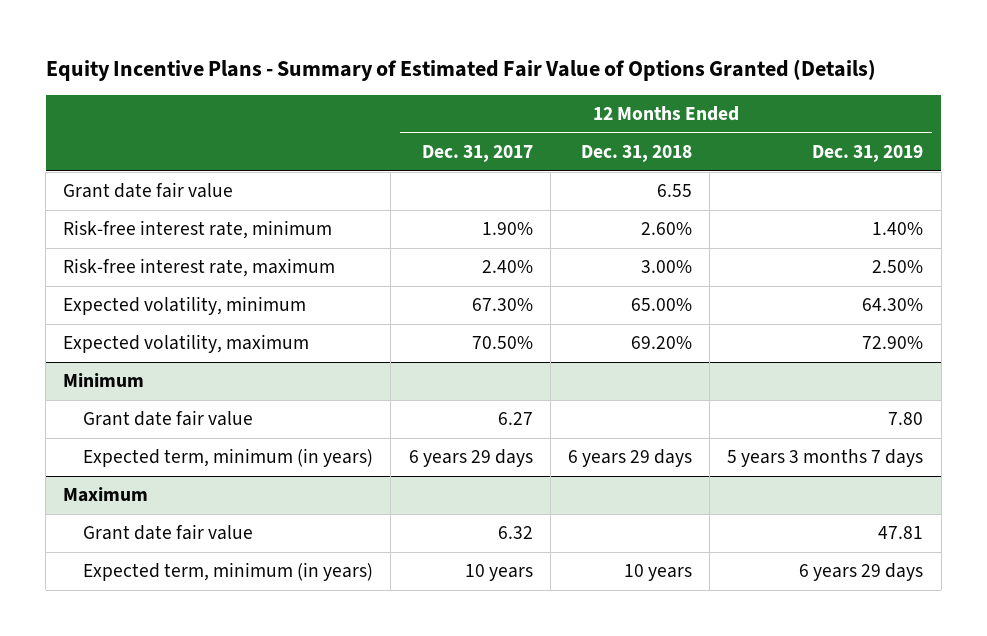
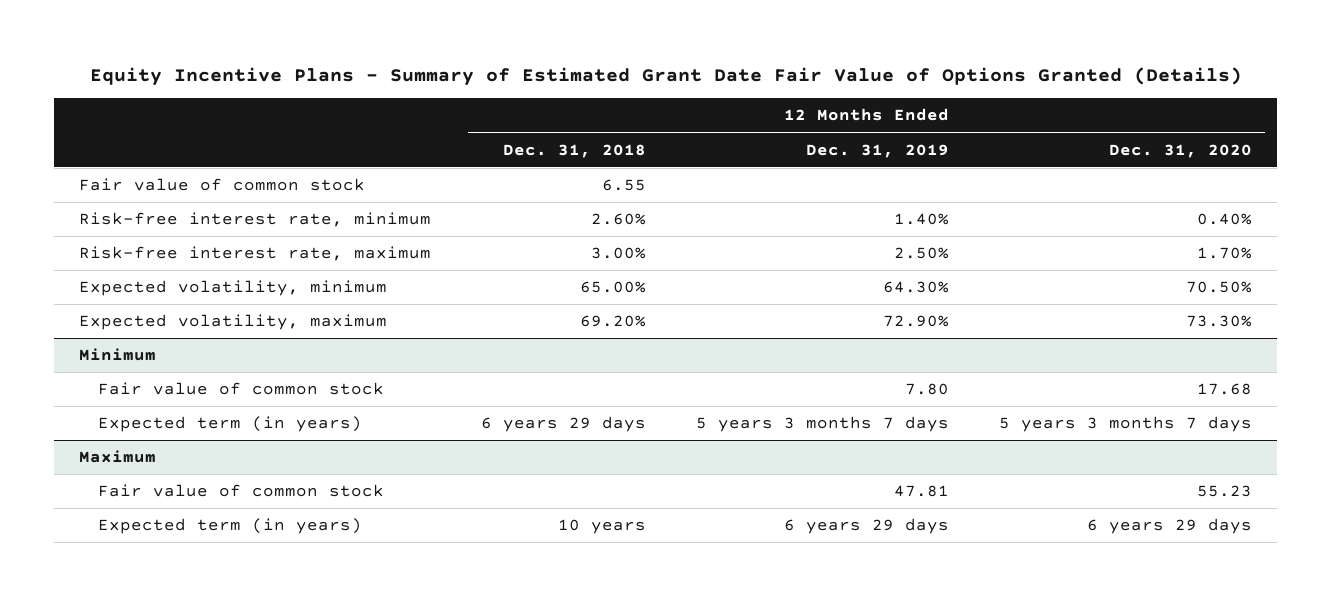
[45,58,876,81] Equity Incentive Plans - Summary of Estimated Fair Value of Options Granted (Details) -> [89,66,1242,86] Equity Incentive Plans - Summary of Estimated Grant Date Fair Value of Options Granted (Details)
[421,145,533,163] Dec. 31, 2017 -> none
none -> [1109,143,1253,158] Dec. 31, 2020
[63,182,234,199] Grant date fair value -> [78,178,365,192] Fair value of common stock
[83,410,254,427] Grant date fair value -> [98,382,385,396] Fair value of common stock
[83,448,374,468] Expected term, minimum (in years) -> [98,416,363,433] Expected term (in years)
[83,524,254,541] Grant date fair value -> [98,484,385,498] Fair value of common stock
[83,562,374,582] Expected term, minimum (in years) -> [98,518,363,535] Expected term (in years)

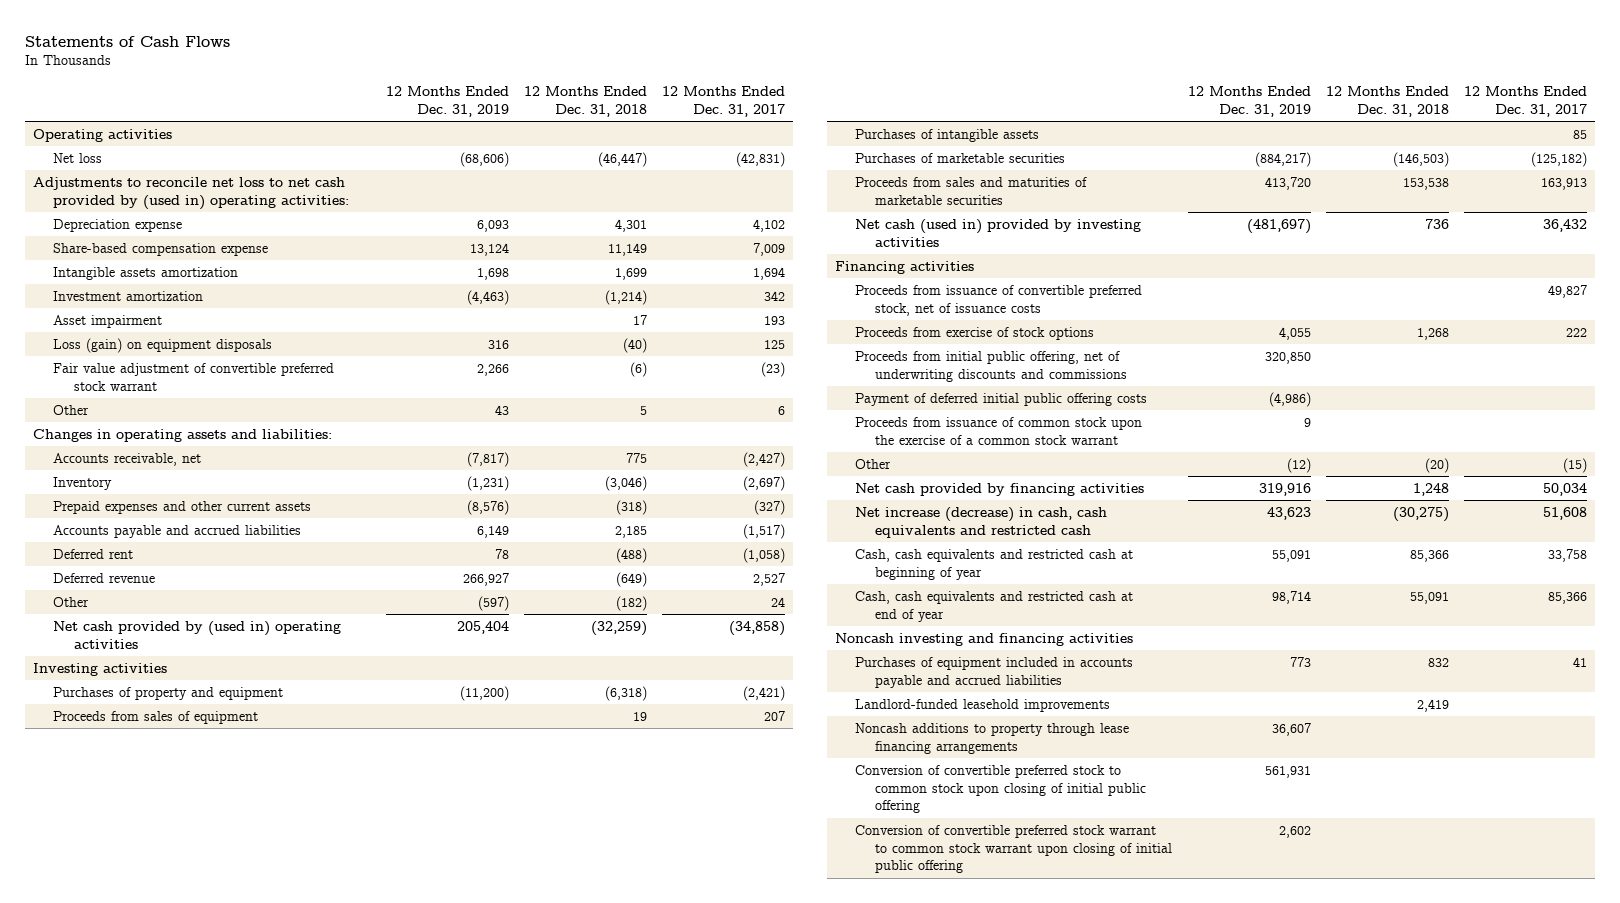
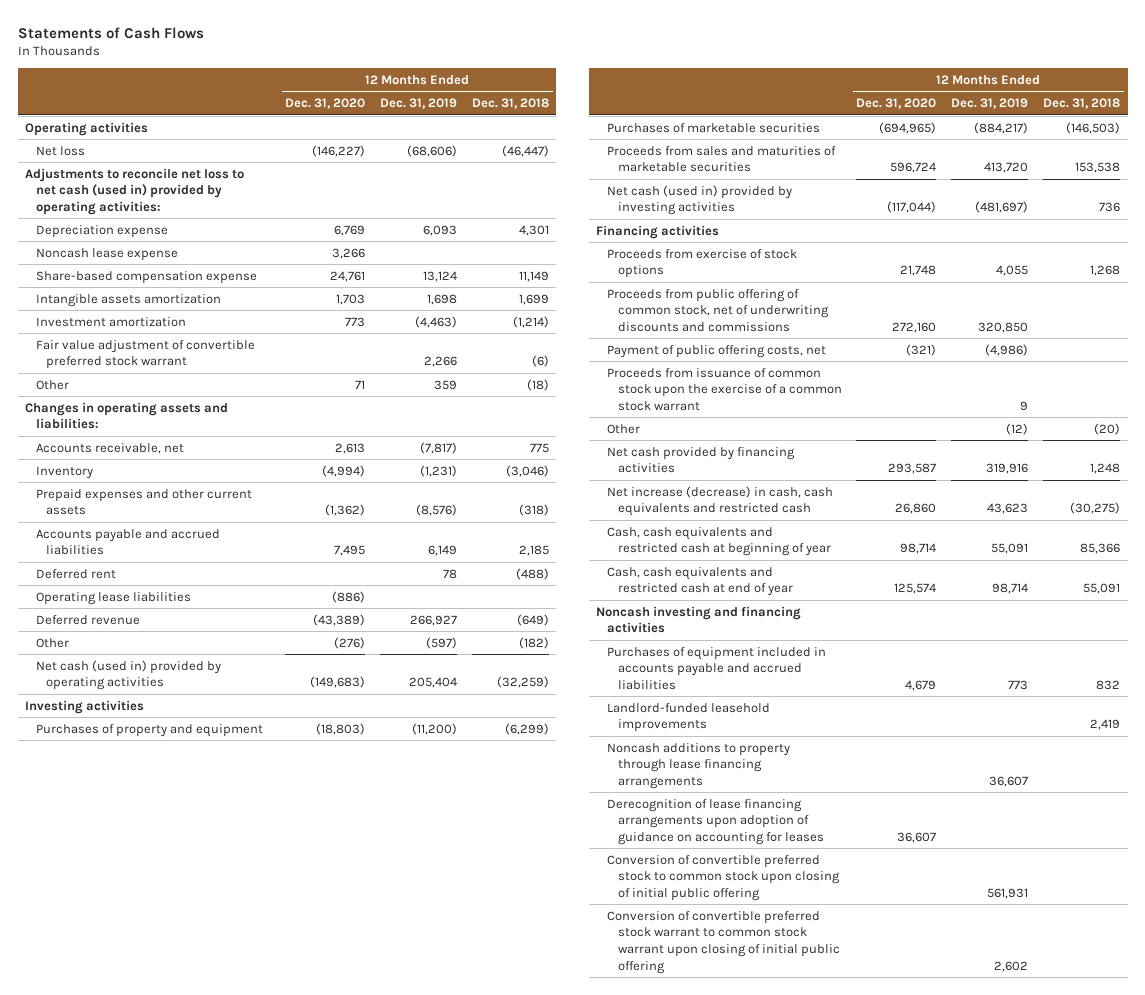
[662,86,786,117] 12 Months Ended Dec. 31, 2017 -> none
none -> [285,98,366,110] Dec. 31, 2020
[32,176,350,210] Adjustments to reconcile net loss to net cash provided by (used in) operating activities: -> [25,167,245,216] Adjustments to reconcile net loss to net cash (used in) provided by operating activities:
none -> [35,247,178,261] Noncash lease expense
[53,314,163,328] Asset impairment -> none
[53,337,273,353] Loss (gain) on equipment disposals -> none
[494,404,509,415] 43 -> [434,379,458,390] 359
[639,405,647,415] 5 -> [526,378,549,391] (18)
none -> [35,591,191,605] Operating lease liabilities
[53,620,342,649] Net cash provided by (used in) operating activities -> [35,659,221,691] Net cash (used in) provided by operating activities
[53,710,259,724] Proceeds from sales of equipment -> none
[855,128,1040,142] Purchases of intangible assets -> none
[604,685,647,701] (6,318) -> [504,722,549,735] (6,299)
[855,284,1143,316] Proceeds from issuance of convertible preferred stock, net of issuance costs -> none
[855,350,1128,382] Proceeds from initial public offering, net of underwriting discounts and commissions -> [606,288,829,333] Proceeds from public offering of common stock, net of underwriting discounts and commissions
[855,392,1148,406] Payment of deferred initial public offering costs -> [606,344,826,358] Payment of public offering costs, net
none -> [606,798,824,846] Derecognition of lease financing arrangements upon adoption of guidance on accounting for leases

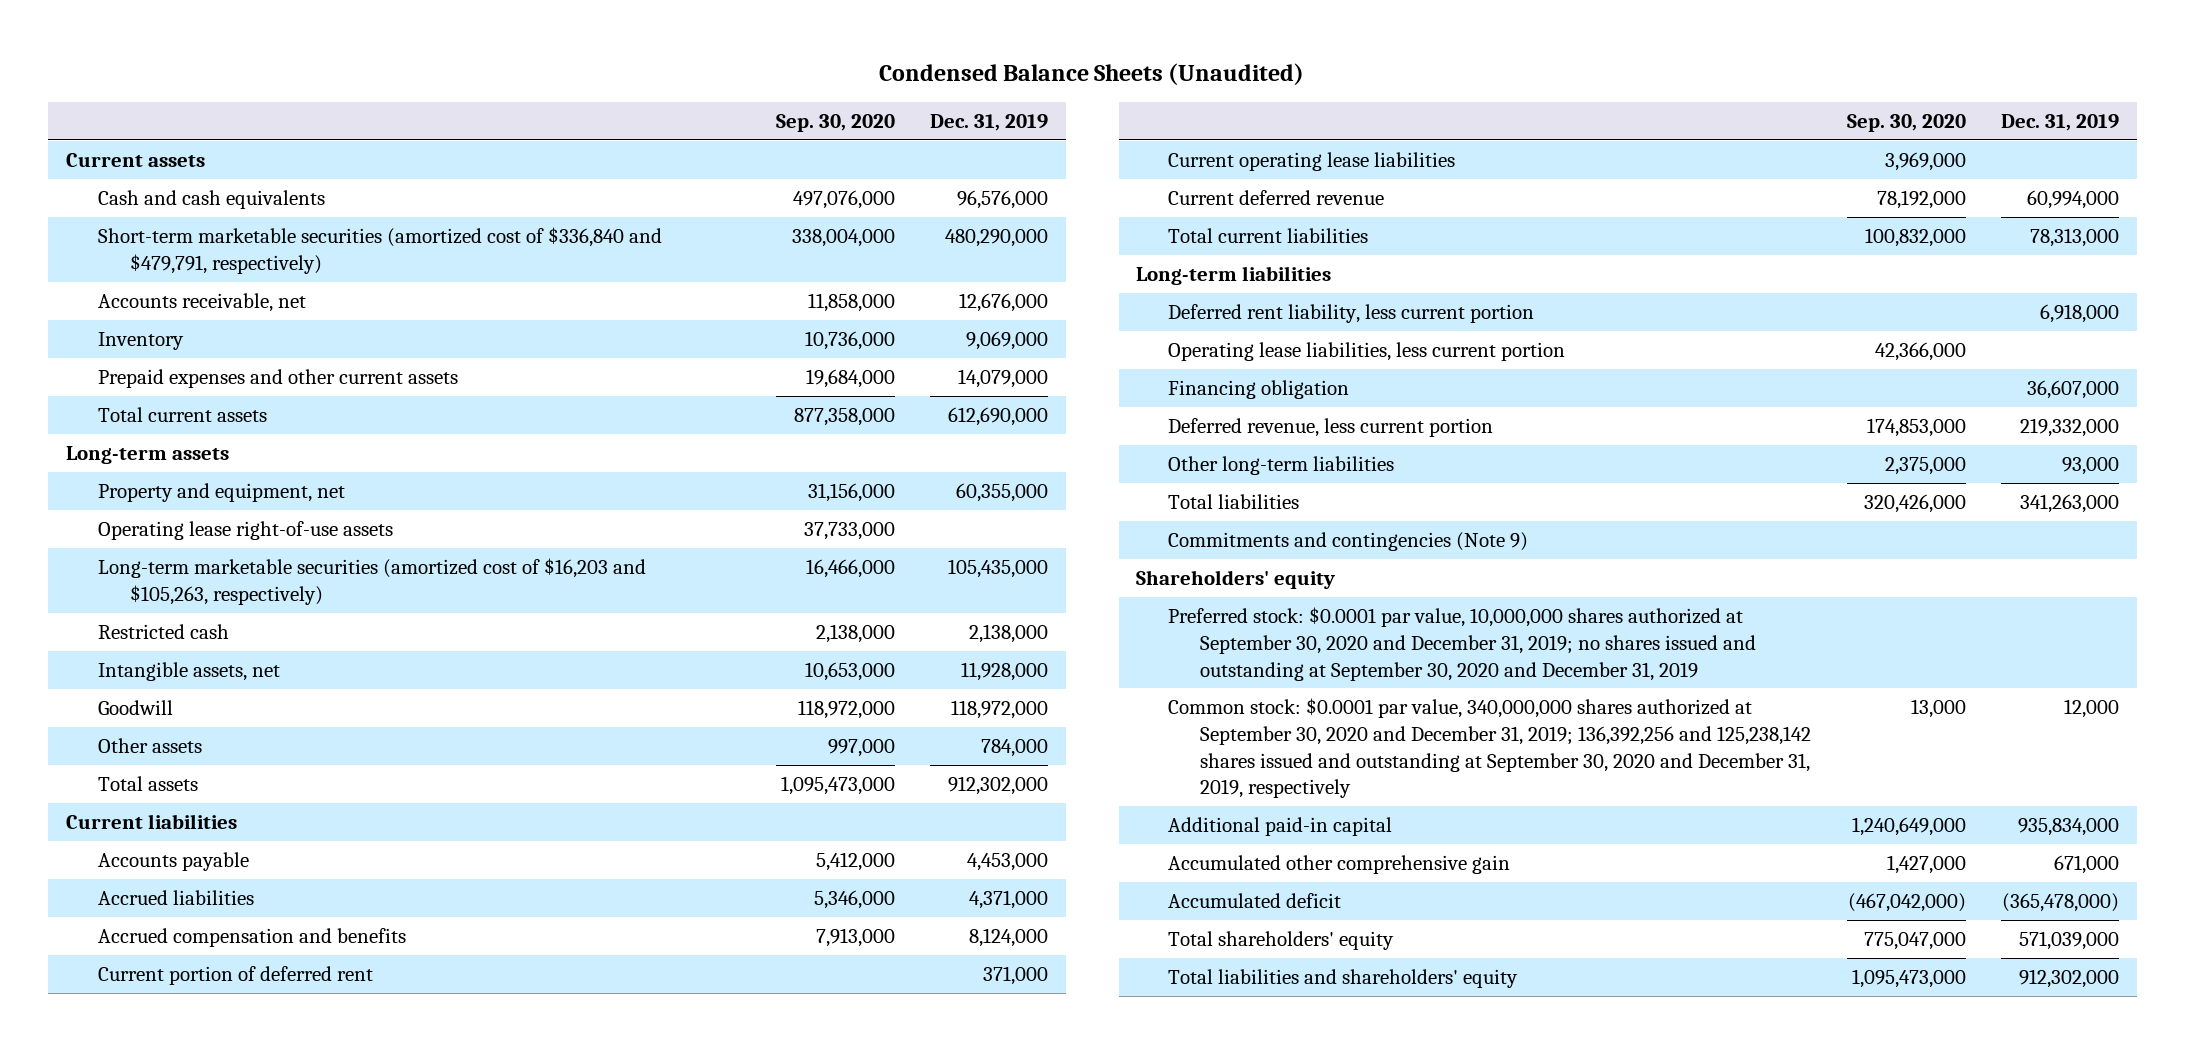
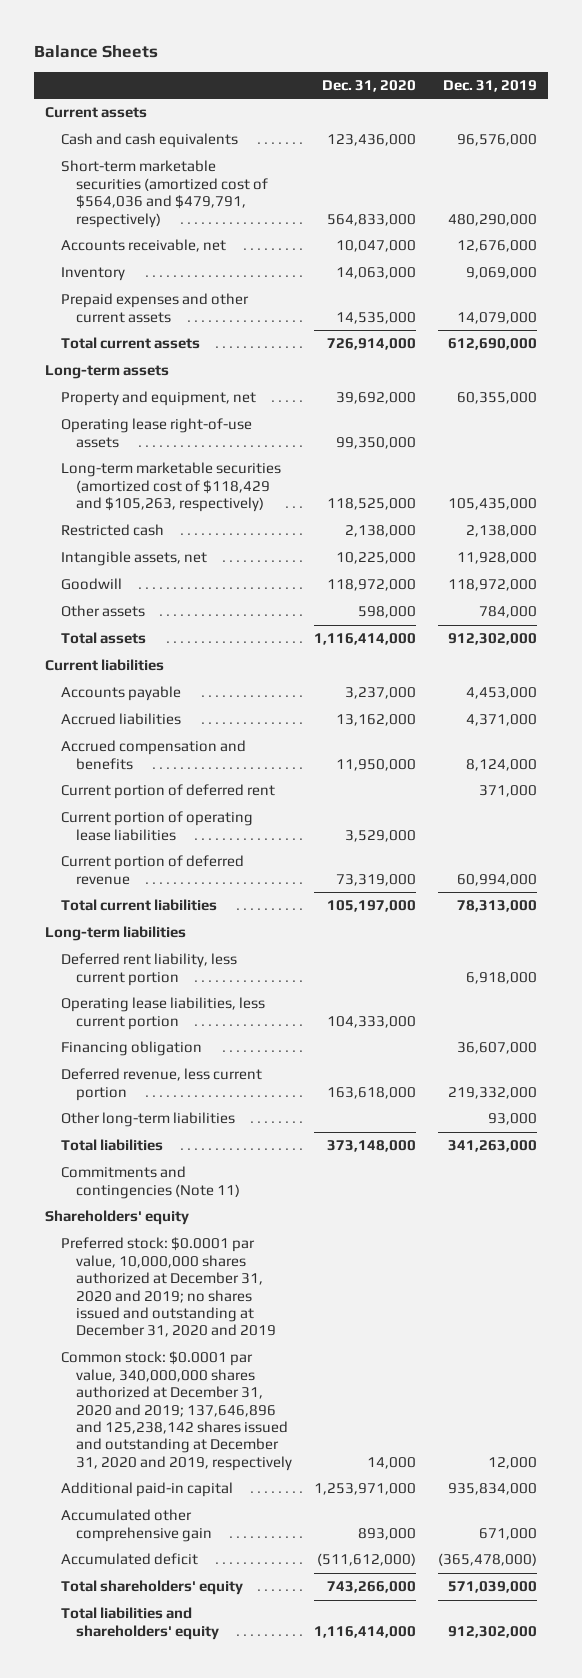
[879,62,1305,85] Condensed Balance Sheets (Unaudited) -> [33,44,158,58] Balance Sheets
[776,113,896,132] Sep. 30, 2020 -> none
none -> [322,79,417,92] Dec. 31, 2020
[97,227,662,274] Short-term marketable securities (amortized cost of $336,840 and $479,791, respectively) -> [60,160,269,228] Short-term marketable securities (amortized cost of $564,036 and $479,791, respectively)
[97,558,646,605] Long-term marketable securities (amortized cost of $16,203 and $105,263, respectively) -> [60,462,281,513] Long-term marketable securities (amortized cost of $118,429 and $105,263, respectively)
[1168,152,1456,172] Current operating lease liabilities -> [60,811,253,841] Current portion of operating lease liabilities
[1168,190,1385,206] Current deferred revenue -> [60,855,244,885] Current portion of deferred revenue
[1168,532,1529,552] Commitments and contingencies (Note 9) -> [60,1166,241,1199] Commitments and contingencies (Note 11)
[1168,607,1757,681] Preferred stock: $0.0001 par value, 10,000,000 shares authorized at September 30, 2020 and December 31, 2019; no shares issued and outstanding at September 30, 2020 and December 31, 2019 -> [60,1237,277,1338] Preferred stock: $0.0001 par value, 10,000,000 shares authorized at December 31, 2020 and 2019; no shares issued and outstanding at December 31, 2020 and 2019
[1168,698,1812,799] Common stock: $0.0001 par value, 340,000,000 shares authorized at September 30, 2020 and December 31, 2019; 136,392,256 and 125,238,142 shares issued and outstanding at September 30, 2020 and December 31, 2019, respectively -> [60,1351,293,1471] Common stock: $0.0001 par value, 340,000,000 shares authorized at December 31, 2020 and 2019; 137,646,896 and 125,238,142 shares issued and outstanding at December 31, 2020 and 2019, respectively

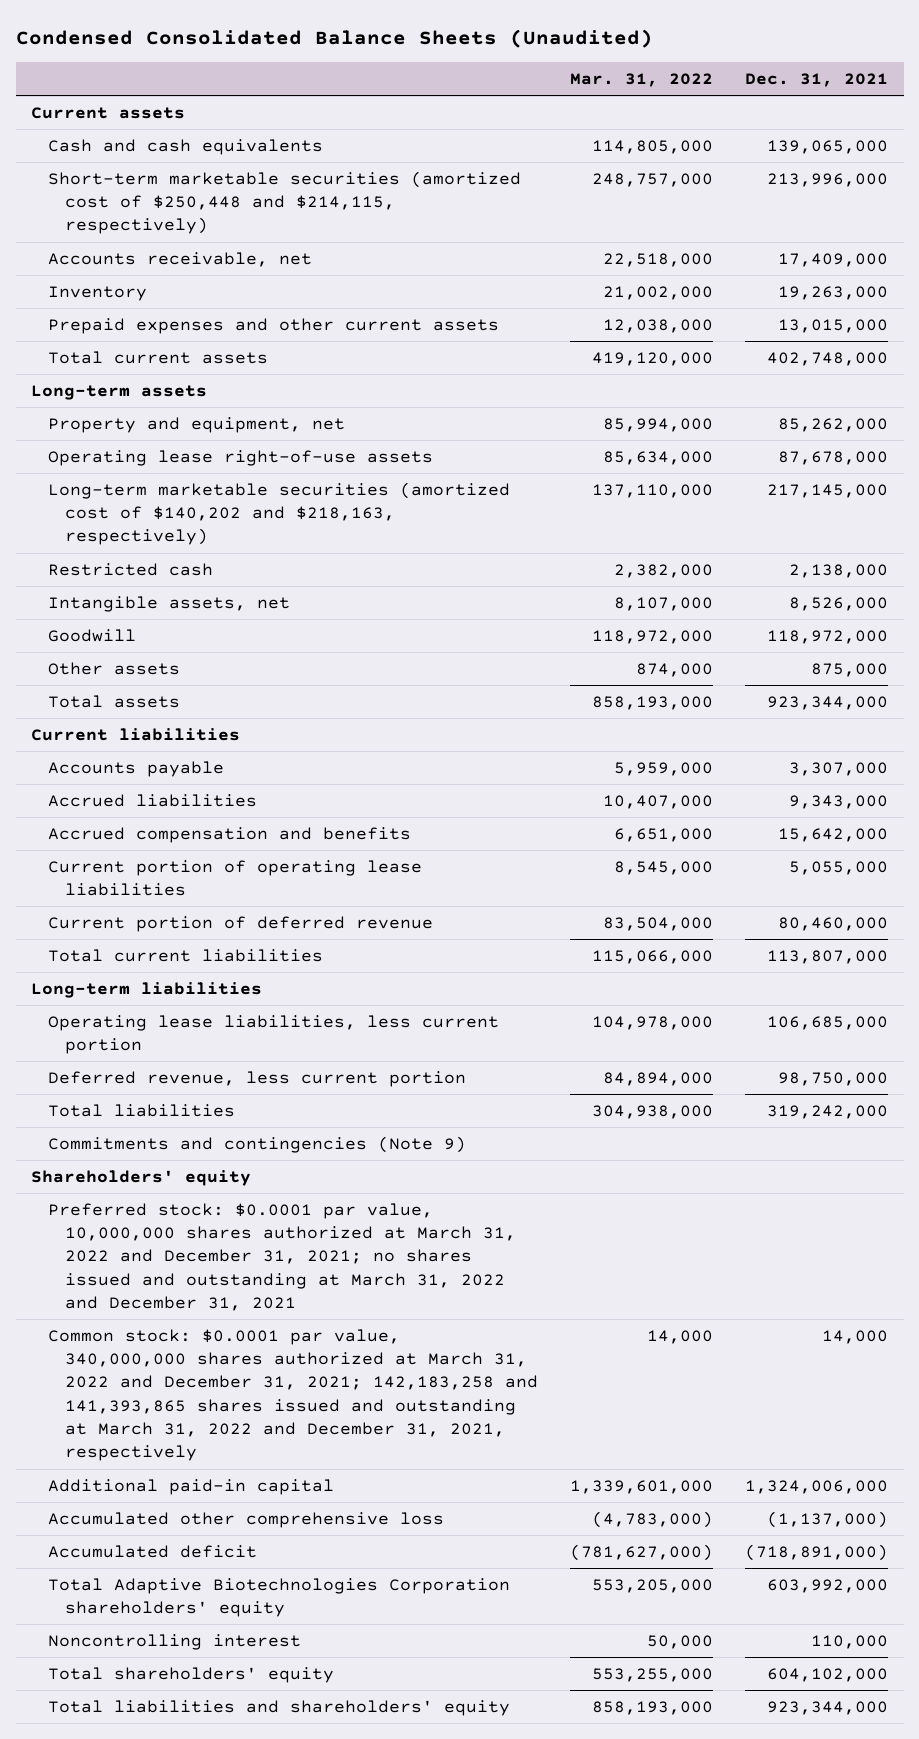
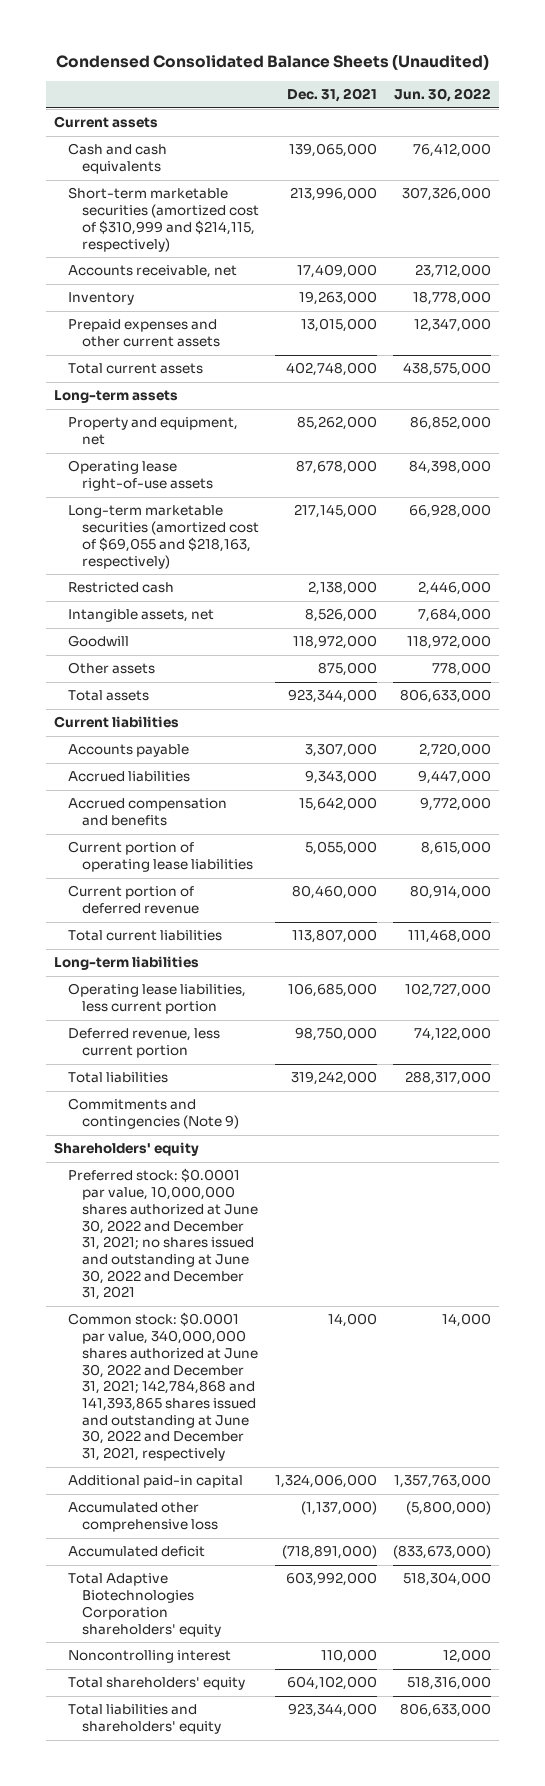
[570,72,714,87] Mar. 31, 2022 -> none
none -> [393,88,491,103] Jun. 30, 2022
[48,170,522,235] Short-term marketable securities (amortized cost of $250,448 and $214,115, respectively) -> [68,187,260,252] Short-term marketable securities (amortized cost of $310,999 and $214,115, respectively)
[48,481,511,546] Long-term marketable securities (amortized cost of $140,202 and $218,163, respectively) -> [68,505,260,569] Long-term marketable securities (amortized cost of $69,055 and $218,163, respectively)
[48,1202,517,1312] Preferred stock: $0.0001 par value, 10,000,000 shares authorized at March 31, 2022 and December 31, 2021; no shares issued and outstanding at March 31, 2022 and December 31, 2021 -> [68,1168,259,1301] Preferred stock: $0.0001 par value, 10,000,000 shares authorized at June 30, 2022 and December 31, 2021; no shares issued and outstanding at June 30, 2022 and December 31, 2021
[48,1328,539,1462] Common stock: $0.0001 par value, 340,000,000 shares authorized at March 31, 2022 and December 31, 2021; 142,183,258 and 141,393,865 shares issued and outstanding at March 31, 2022 and December 31, 2021, respectively -> [68,1312,259,1462] Common stock: $0.0001 par value, 340,000,000 shares authorized at June 30, 2022 and December 31, 2021; 142,784,868 and 141,393,865 shares issued and outstanding at June 30, 2022 and December 31, 2021, respectively

